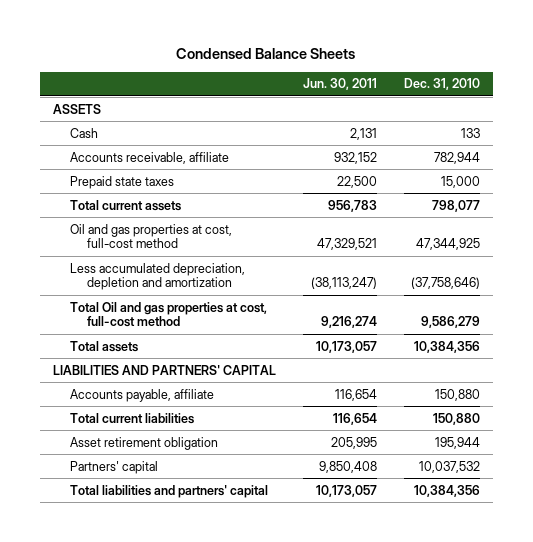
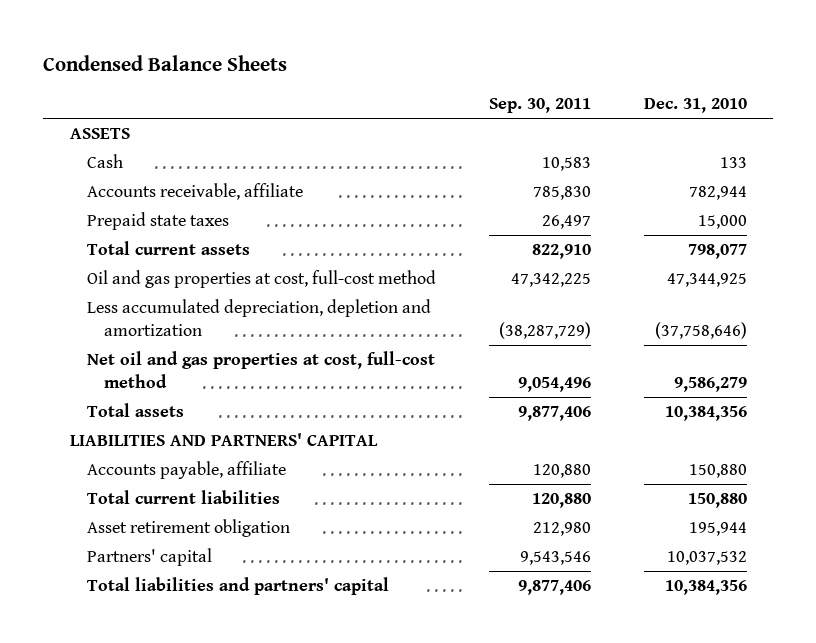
[302,78,377,91] Jun. 30, 2011 -> none
none -> [488,98,591,114] Sep. 30, 2011
[70,301,268,328] Total Oil and gas properties at cost, full-cost method -> [86,351,435,389] Net oil and gas properties at cost, full-cost method

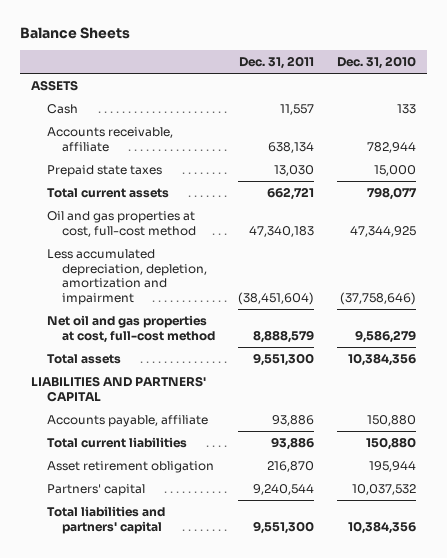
[43,55,288,72] Condensed Balance Sheets -> [19,27,130,40] Balance Sheets
[488,98,591,114] Sep. 30, 2011 -> none
none -> [239,56,315,70] Dec. 31, 2011
[86,299,431,337] Less accumulated depreciation, depletion and amortization -> [46,248,208,305] Less accumulated depreciation, depletion, amortization and impairment

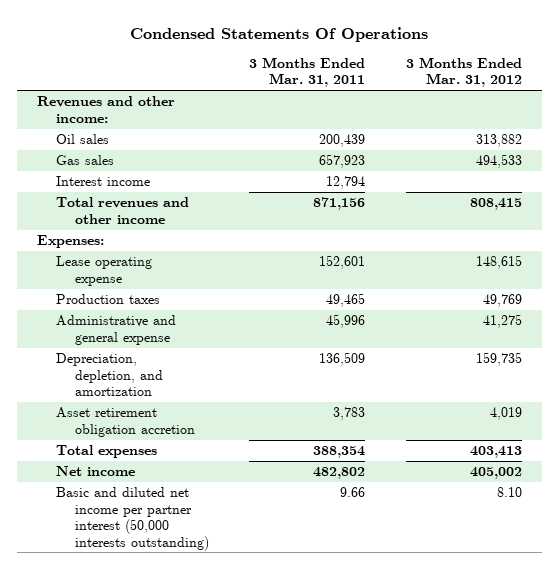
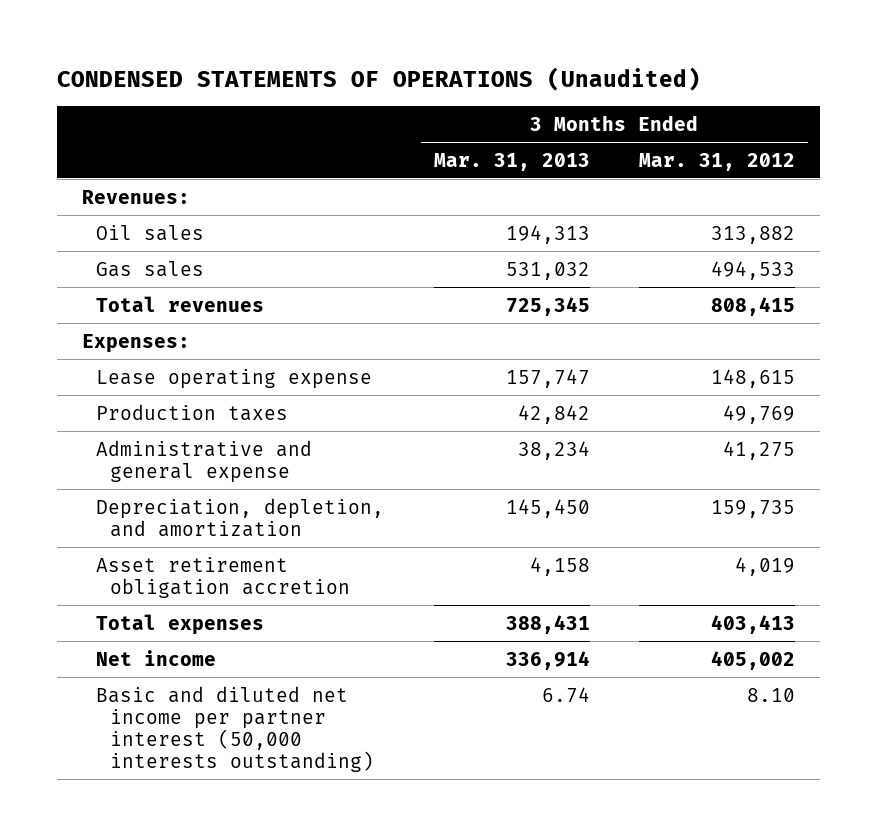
[130,26,429,42] Condensed Statements Of Operations -> [57,67,702,92] CONDENSED STATEMENTS OF OPERATIONS (Unaudited)
[249,57,366,88] 3 Months Ended Mar. 31, 2011 -> none
none -> [433,152,590,171] Mar. 31, 2013
[37,96,176,123] Revenues and other income: -> [82,189,191,204] Revenues:
[56,176,151,187] Interest income -> none
[56,197,190,224] Total revenues and other income -> [96,295,265,312] Total revenues

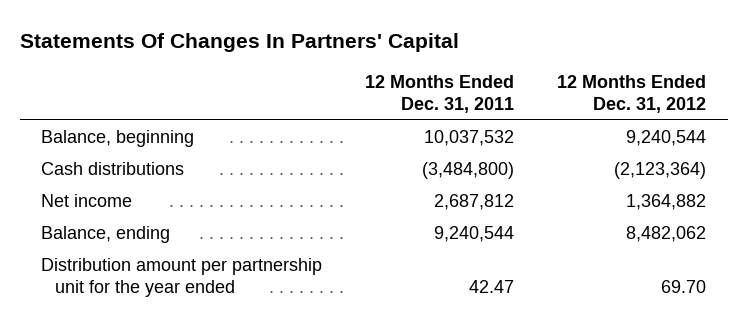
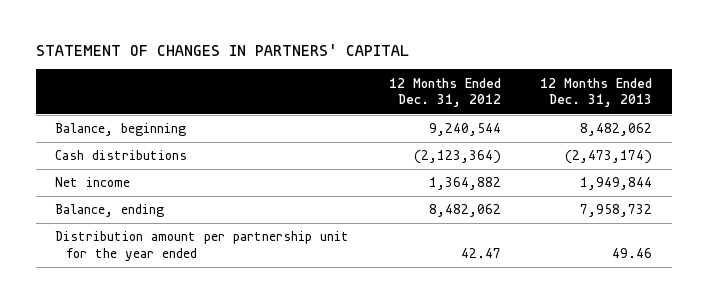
[19,32,459,52] Statements Of Changes In Partners' Capital -> [35,44,409,57] STATEMENT OF CHANGES IN PARTNERS' CAPITAL
[365,74,515,113] 12 Months Ended Dec. 31, 2011 -> none
none -> [540,77,653,108] 12 Months Ended Dec. 31, 2013
[661,280,707,294] 69.70 -> [460,248,501,259] 42.47

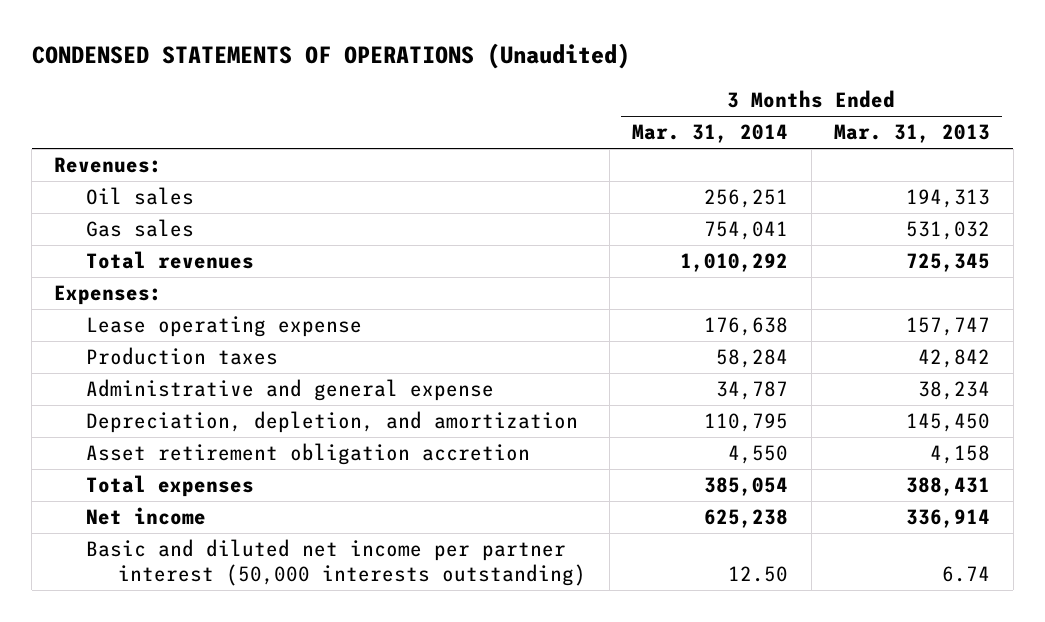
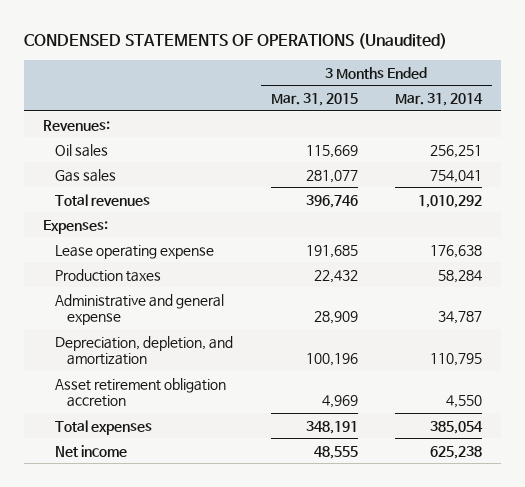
[834,124,991,144] Mar. 31, 2013 -> none
none -> [270,93,358,107] Mar. 31, 2015
[86,539,587,587] Basic and diluted net income per partner interest (50,000 interests outstanding) -> none

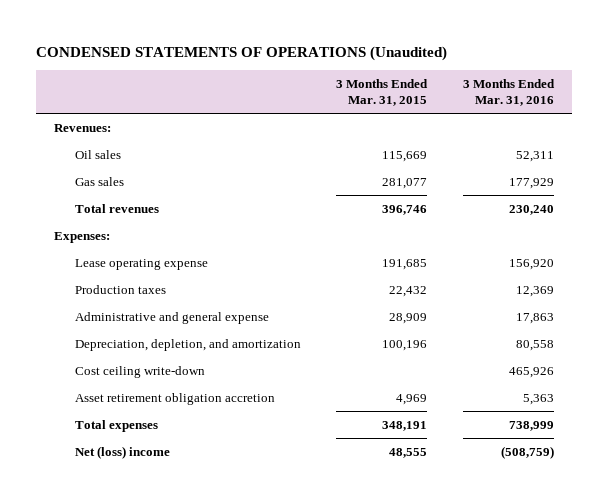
[395,93,484,107] Mar. 31, 2014 -> none
none -> [462,78,555,106] 3 Months Ended Mar. 31, 2016
none -> [74,365,205,378] Cost ceiling write-down
[55,444,128,457] Net income -> [74,445,170,459] Net (loss) income

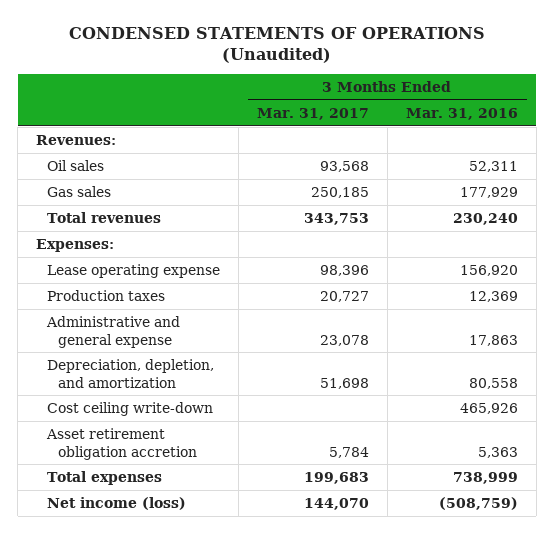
[336,78,429,106] 3 Months Ended Mar. 31, 2015 -> none
none -> [256,107,369,120] Mar. 31, 2017
[74,445,170,459] Net (loss) income -> [46,496,186,510] Net income (loss)

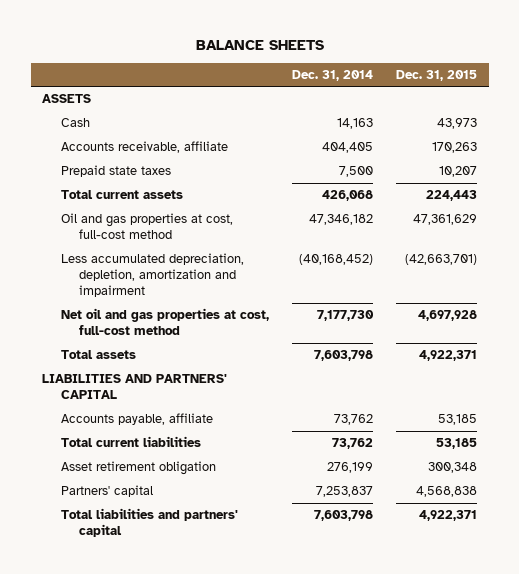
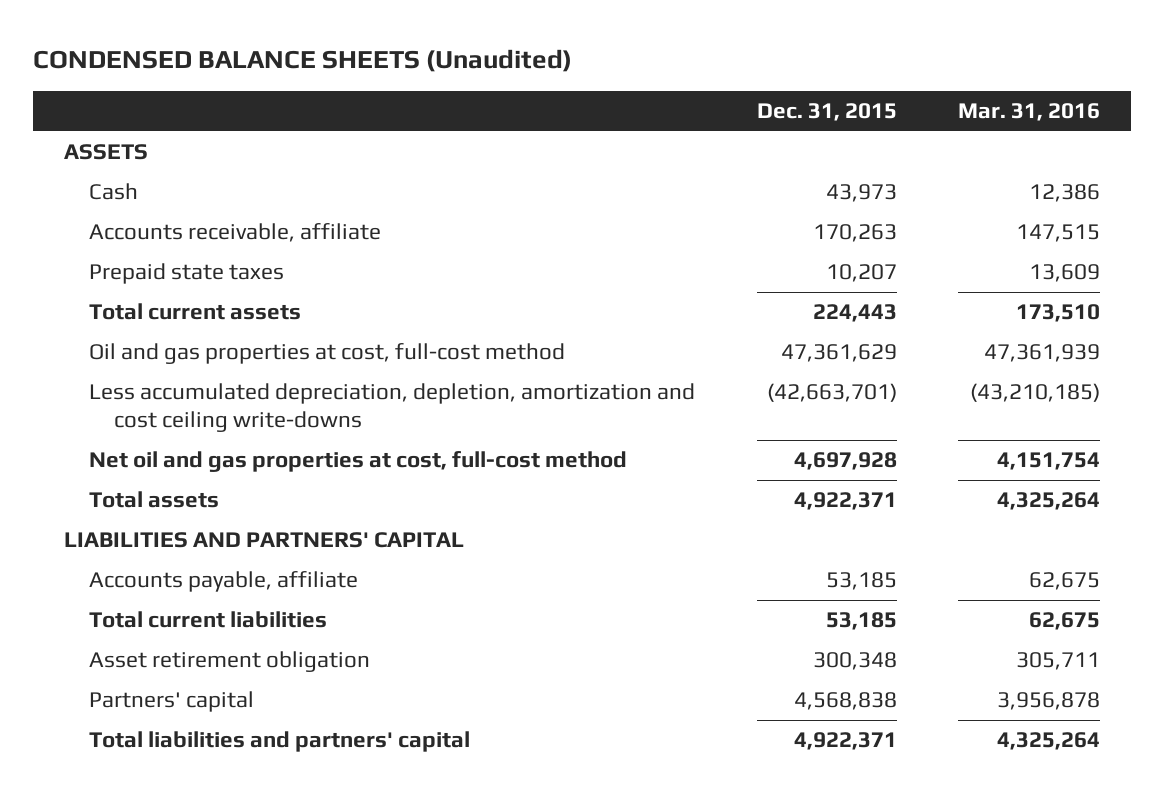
[195,40,324,51] BALANCE SHEETS -> [33,49,573,73] CONDENSED BALANCE SHEETS (Unaudited)
[291,69,373,81] Dec. 31, 2014 -> none
none -> [958,102,1101,121] Mar. 31, 2016
[60,253,244,298] Less accumulated depreciation, depletion, amortization and impairment -> [89,383,696,432] Less accumulated depreciation, depletion, amortization and cost ceiling write-downs

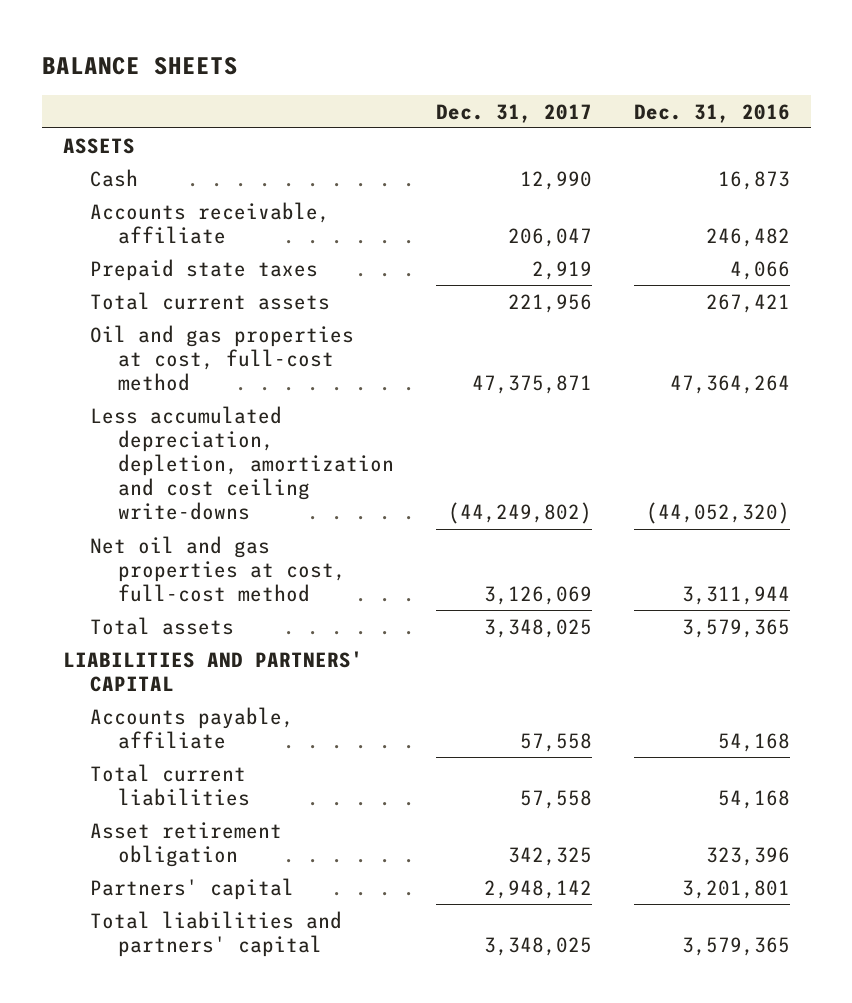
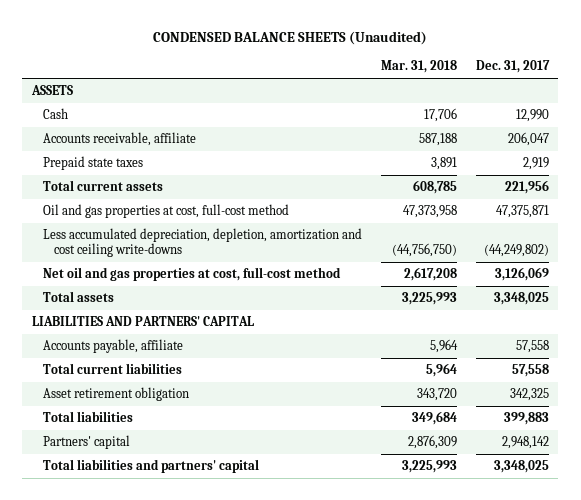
[41,56,238,75] BALANCE SHEETS -> [153,30,428,45] CONDENSED BALANCE SHEETS (Unaudited)
[633,103,790,123] Dec. 31, 2016 -> none
none -> [381,60,458,74] Mar. 31, 2018
none -> [43,411,134,423] Total liabilities

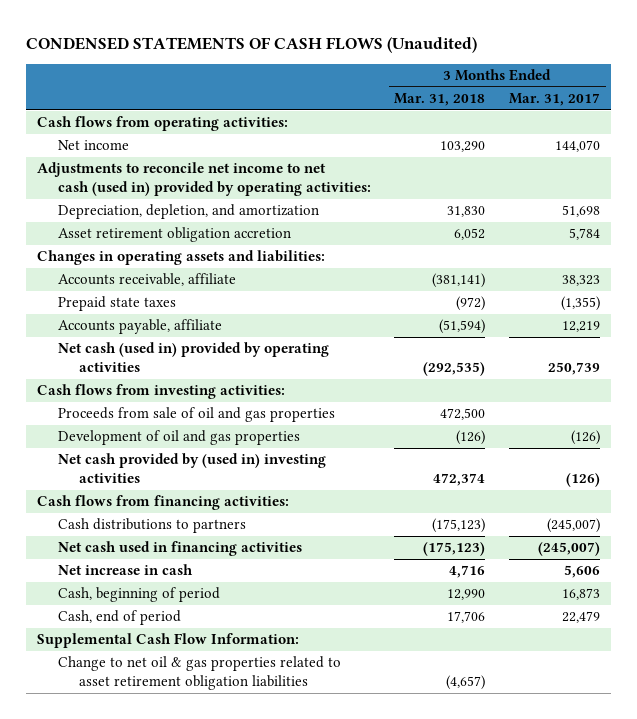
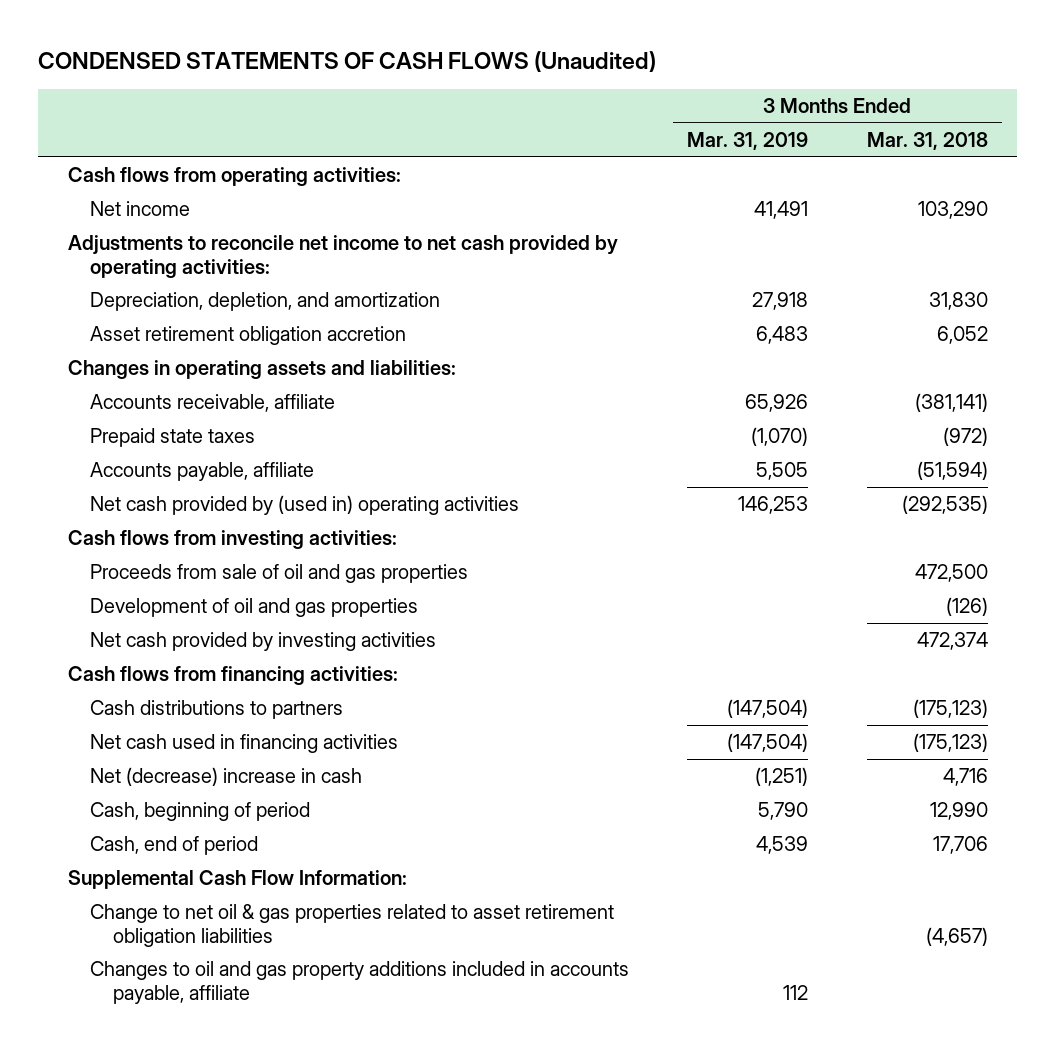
[508,93,600,107] Mar. 31, 2017 -> none
none -> [687,132,809,151] Mar. 31, 2019
[37,162,372,197] Adjustments to reconcile net income to net cash (used in) provided by operating activities: -> [67,235,618,278] Adjustments to reconcile net income to net cash provided by operating activities:
[58,342,330,373] Net cash (used in) provided by operating activities -> [90,495,520,516] Net cash provided by (used in) operating activities
[58,453,327,484] Net cash provided by (used in) investing activities -> [90,632,437,652] Net cash provided by investing activities
[58,564,194,576] Net increase in cash -> [90,767,363,787] Net (decrease) increase in cash
none -> [90,961,630,1004] Changes to oil and gas property additions included in accounts payable, affiliate

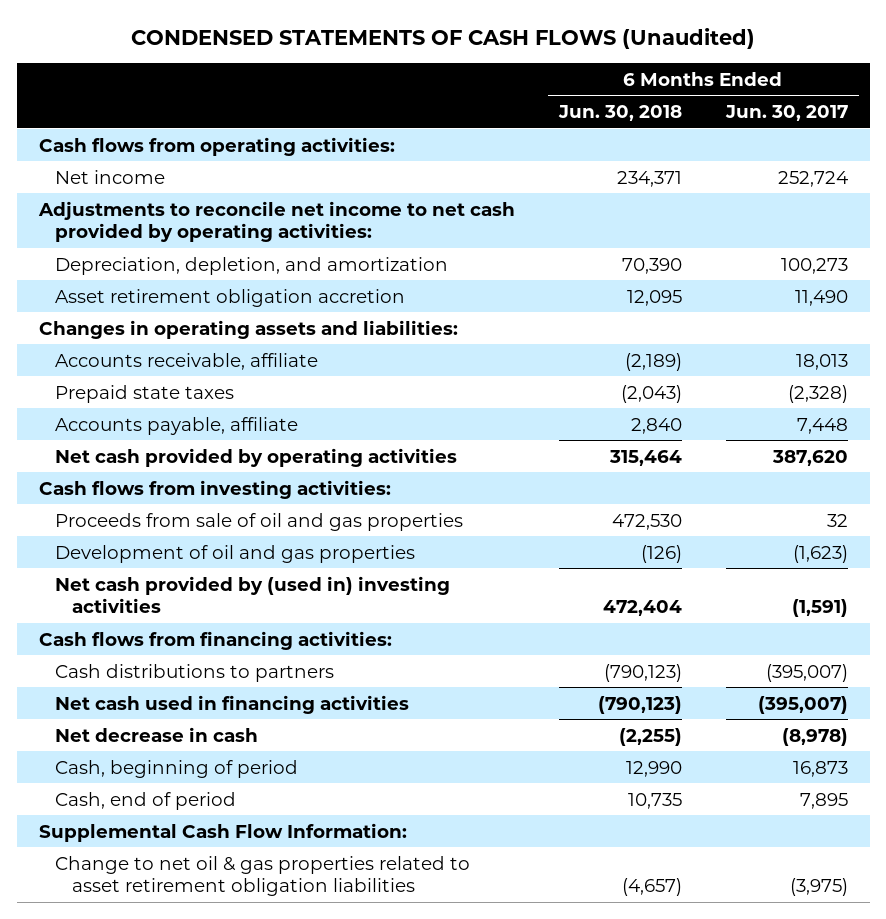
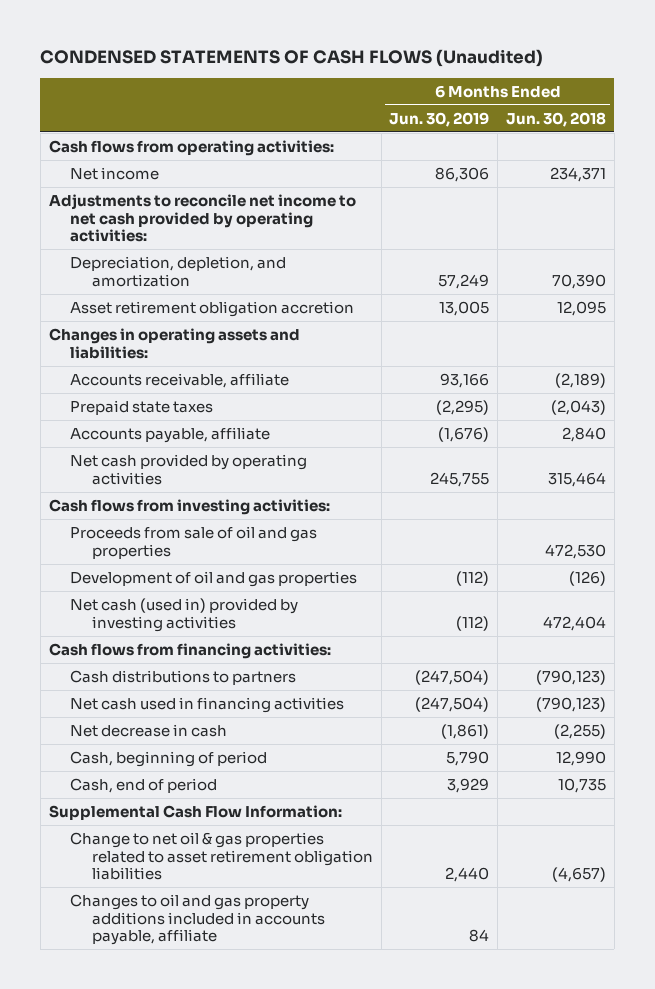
[724,105,848,122] Jun. 30, 2017 -> none
none -> [389,111,490,127] Jun. 30, 2019
[55,575,451,614] Net cash provided by (used in) investing activities -> [70,597,299,632] Net cash (used in) provided by investing activities
none -> [70,893,325,946] Changes to oil and gas property additions included in accounts payable, affiliate

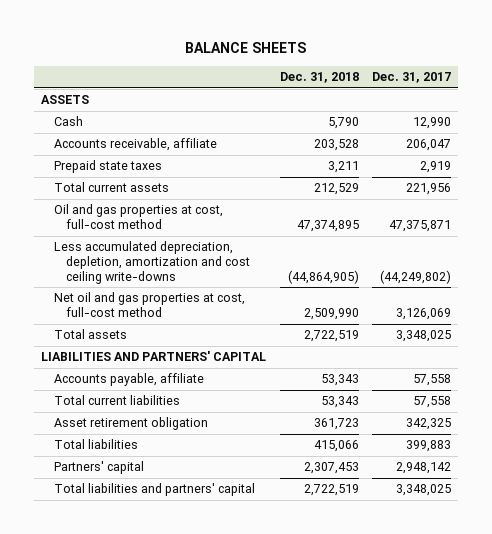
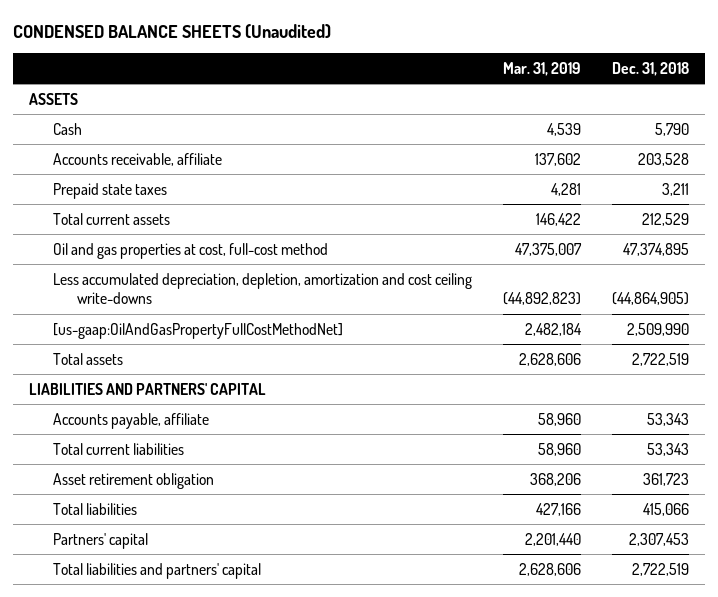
[185,42,307,54] BALANCE SHEETS -> [13,23,332,39] CONDENSED BALANCE SHEETS (Unaudited)
[371,72,451,84] Dec. 31, 2017 -> none
none -> [503,62,582,77] Mar. 31, 2019
[53,292,245,317] Net oil and gas properties at cost, full-cost method -> [52,322,343,339] [us-gaap:OilAndGasPropertyFullCostMethodNet]

